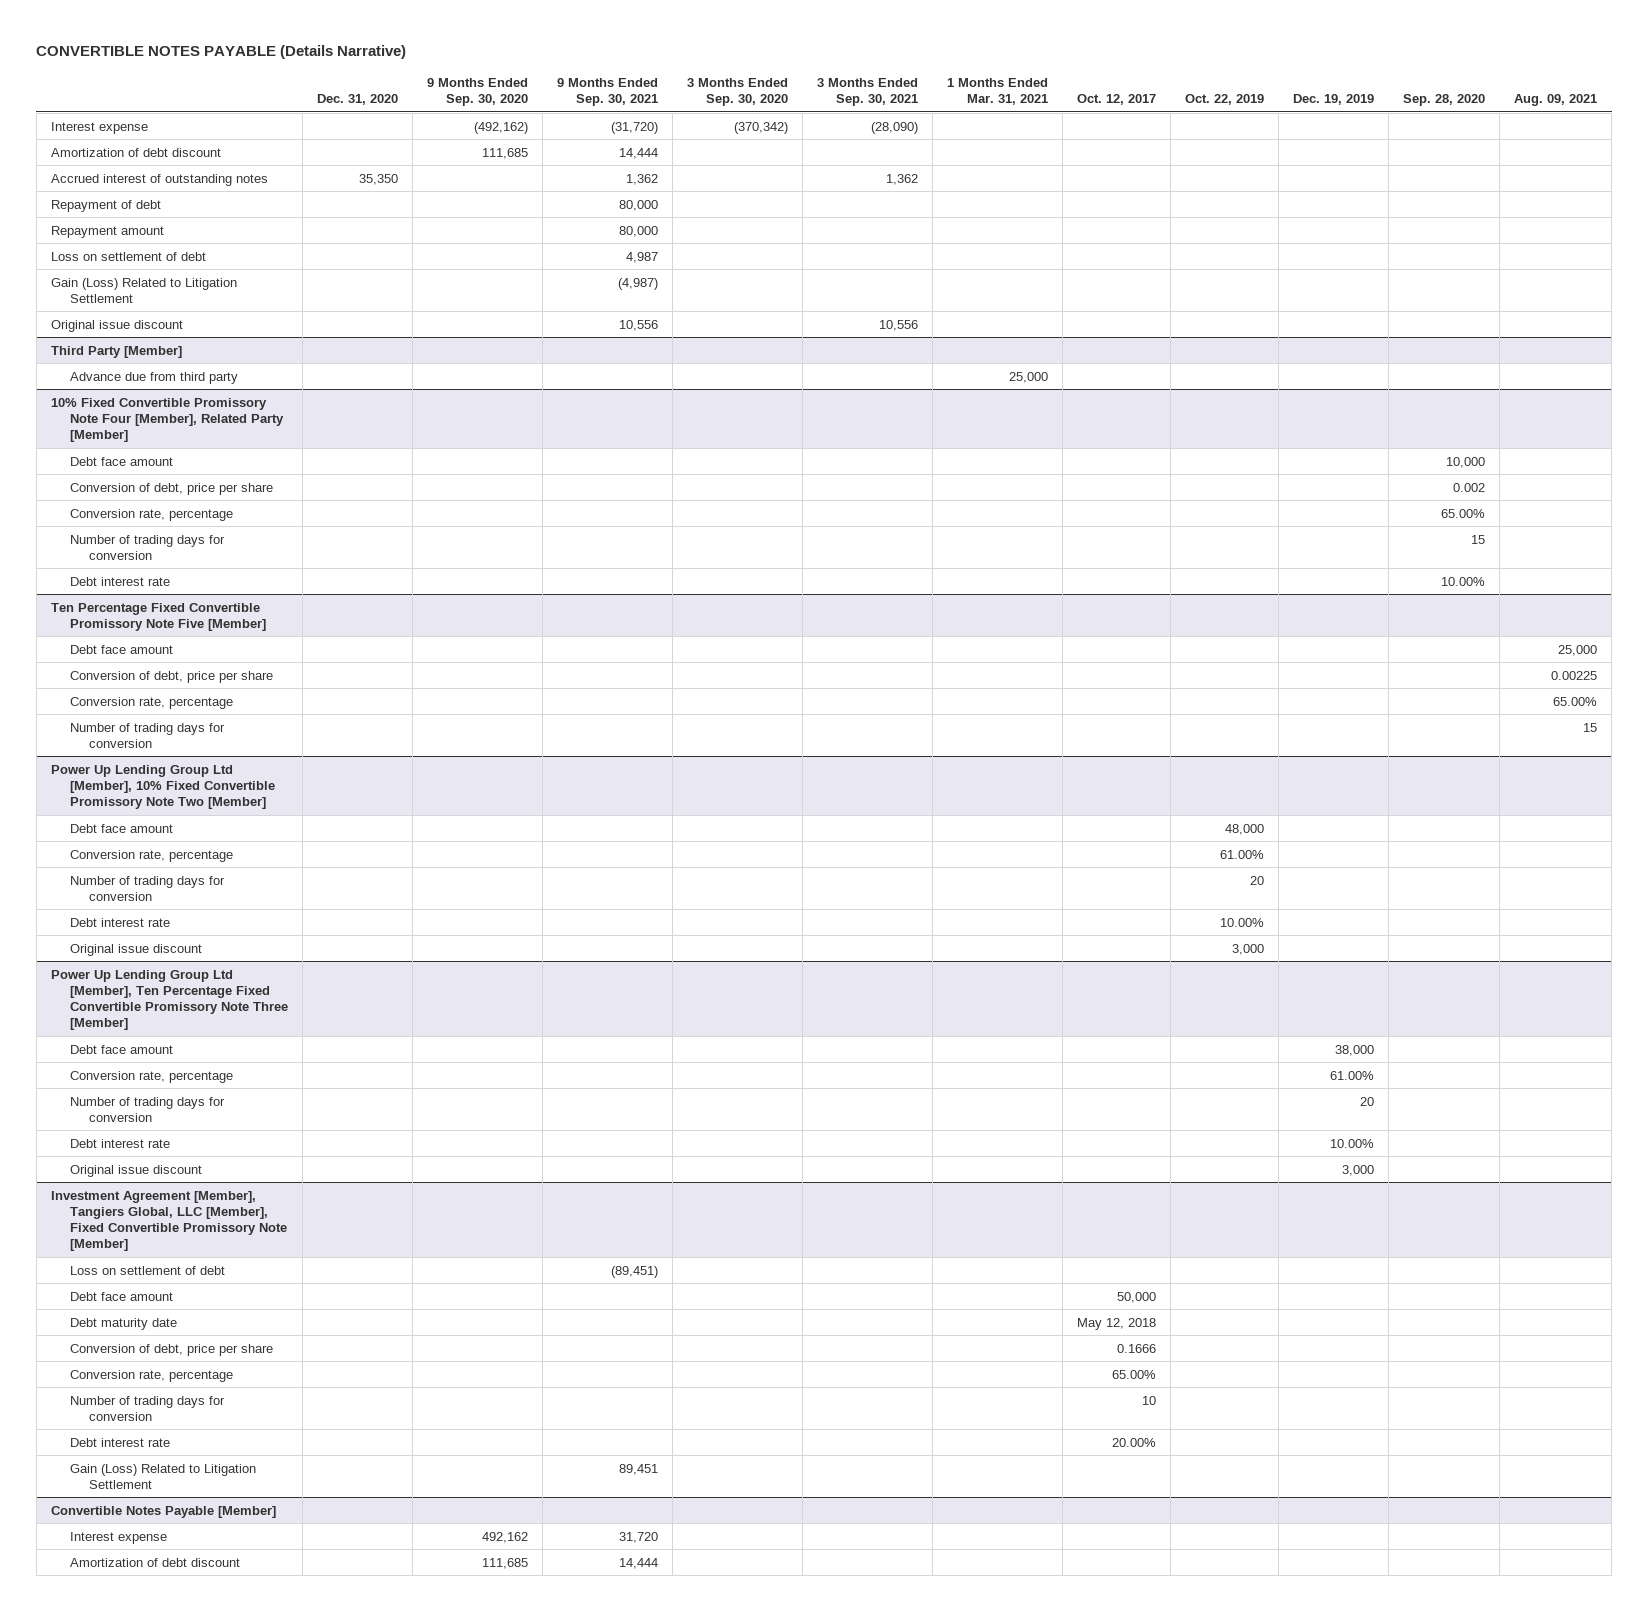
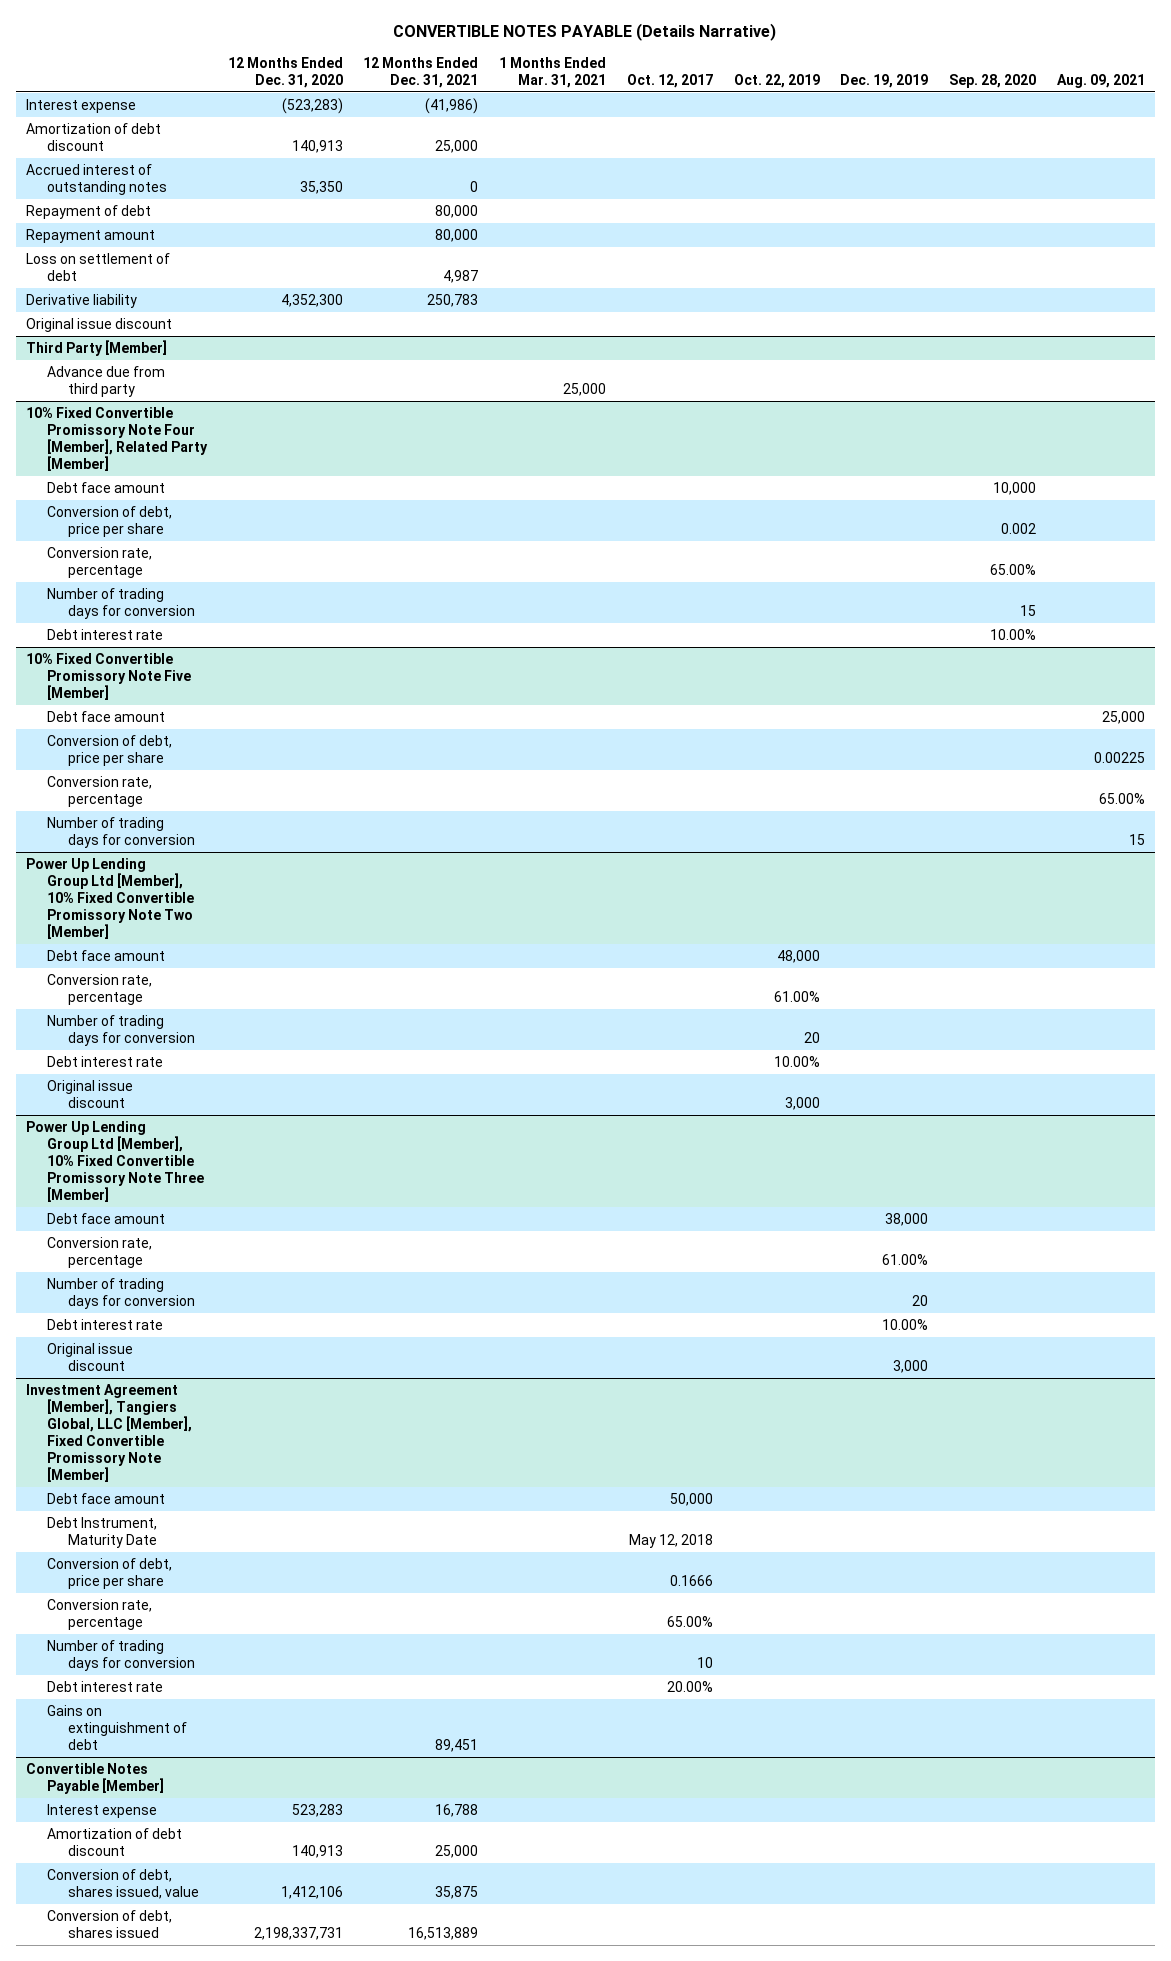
[316,94,398,106] Dec. 31, 2020 -> none
[426,78,528,107] 9 Months Ended Sep. 30, 2020 -> none
[556,78,658,107] 9 Months Ended Sep. 30, 2021 -> none
[686,78,788,107] 3 Months Ended Sep. 30, 2020 -> none
[816,78,918,107] 3 Months Ended Sep. 30, 2021 -> none
none -> [227,57,343,89] 12 Months Ended Dec. 31, 2020
none -> [363,57,479,89] 12 Months Ended Dec. 31, 2021
[50,277,237,303] Gain (Loss) Related to Litigation Settlement -> none
none -> [25,293,137,308] Derivative liability
[50,602,266,631] Ten Percentage Fixed Convertible Promissory Note Five [Member] -> [25,652,192,700] 10% Fixed Convertible Promissory Note Five [Member]
[50,969,288,1031] Power Up Lending Group Ltd [Member], Ten Percentage Fixed Convertible Promissory Note Three [Member] -> [25,1120,205,1202] Power Up Lending Group Ltd [Member], 10% Fixed Convertible Promissory Note Three [Member]
[69,1265,225,1275] Loss on settlement of debt -> none
[69,1317,177,1330] Debt maturity date -> [47,1516,158,1548] Debt Instrument, Maturity Date
[69,1463,256,1489] Gain (Loss) Related to Litigation Settlement -> none
none -> [47,1704,188,1750] Gains on extinguishment of debt
none -> [47,1868,200,1899] Conversion of debt, shares issued, value
none -> [47,1909,173,1938] Conversion of debt, shares issued

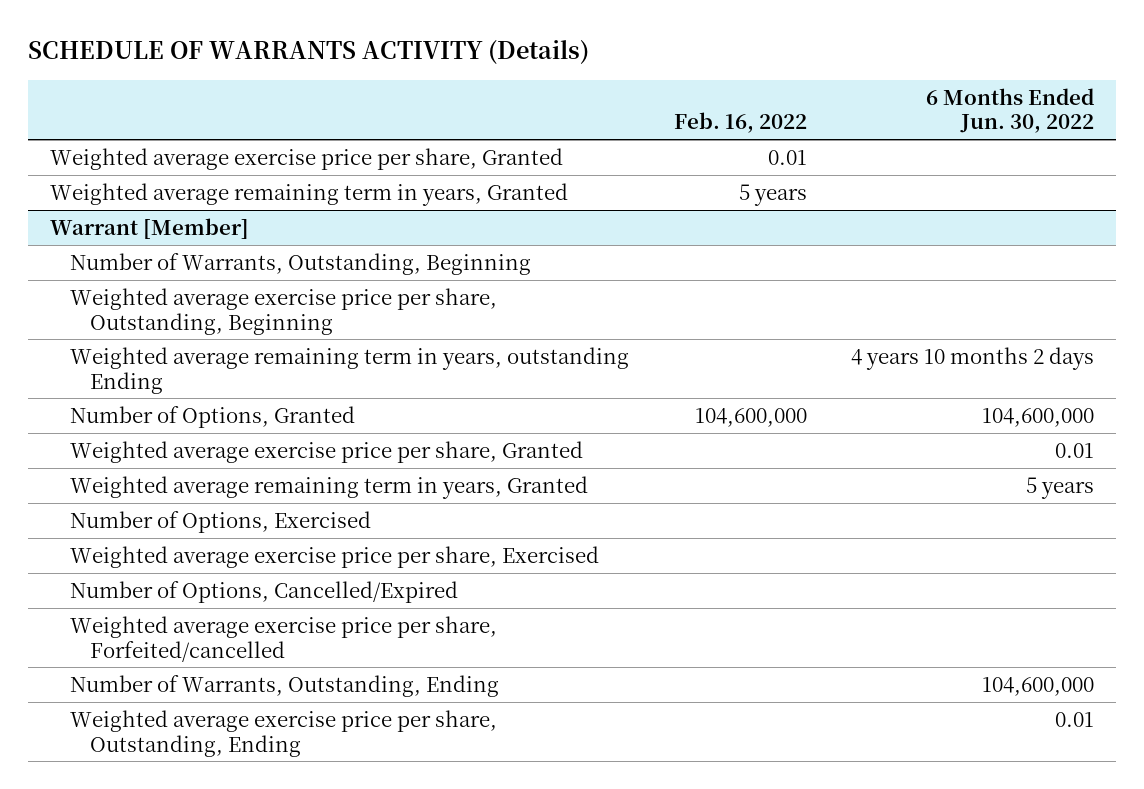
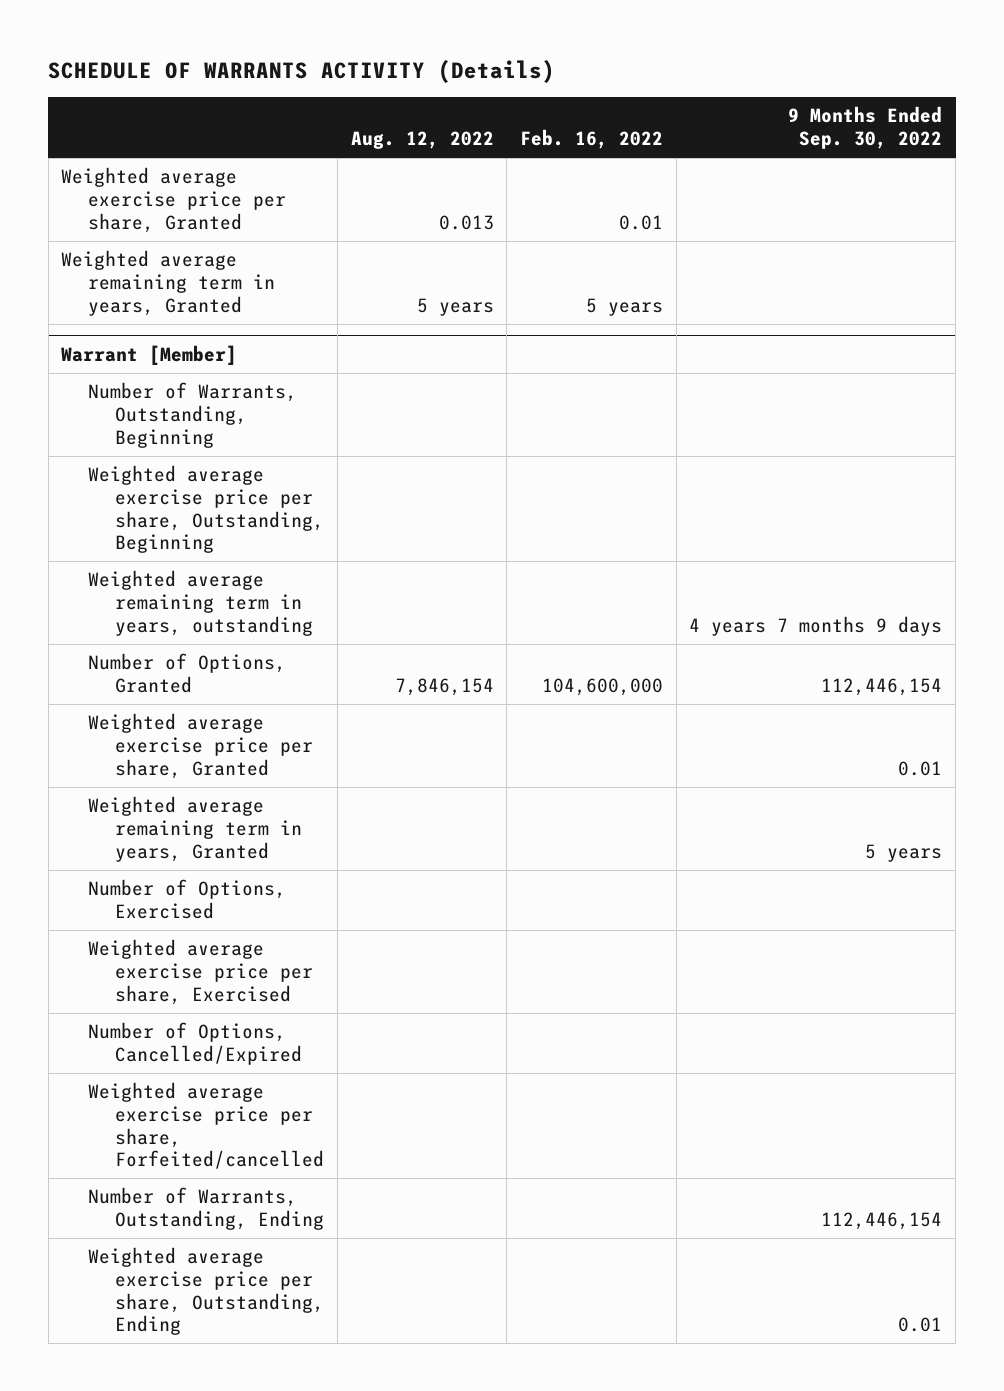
[926,87,1095,134] 6 Months Ended Jun. 30, 2022 -> none
none -> [350,131,494,150] Aug. 12, 2022
none -> [788,106,943,150] 9 Months Ended Sep. 30, 2022
[69,346,629,394] Weighted average remaining term in years, outstanding Ending -> [88,570,314,636] Weighted average remaining term in years, outstanding

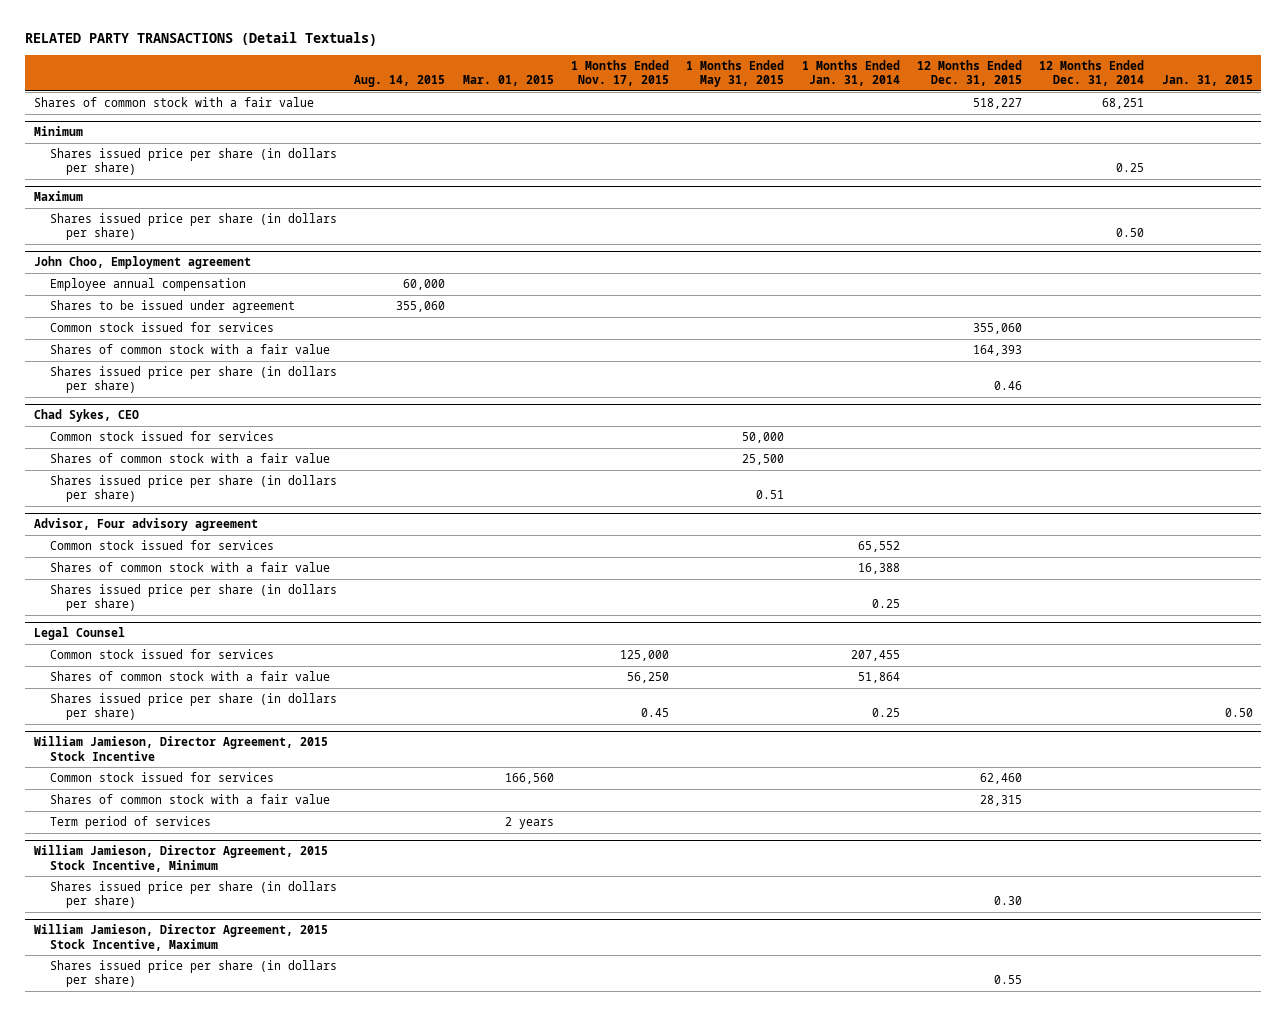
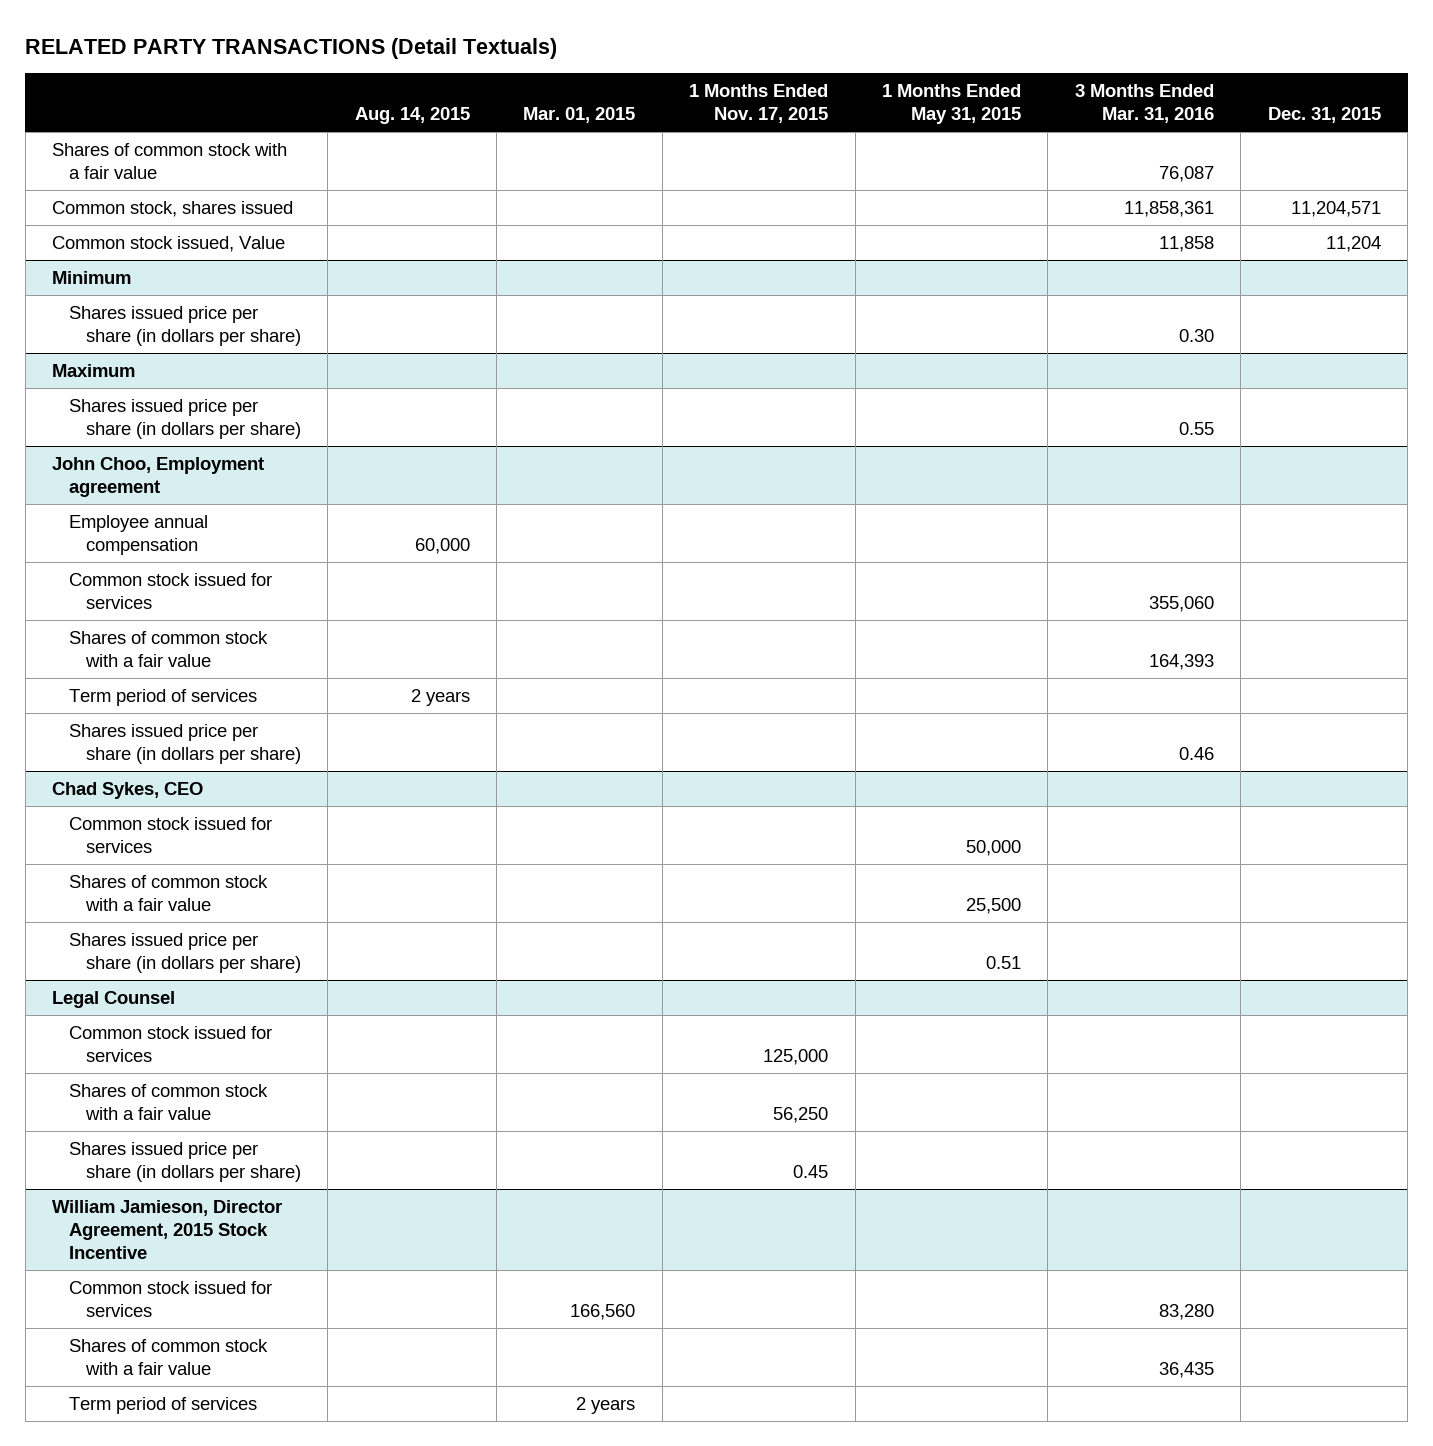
[801,59,900,87] 1 Months Ended Jan. 31, 2014 -> none
[917,59,1023,87] 12 Months Ended Dec. 31, 2015 -> none
[1039,59,1145,87] 12 Months Ended Dec. 31, 2014 -> none
[1161,75,1253,87] Jan. 31, 2015 -> none
none -> [1074,83,1214,124] 3 Months Ended Mar. 31, 2016
none -> [1267,107,1381,124] Dec. 31, 2015
none -> [52,200,294,217] Common stock, shares issued
none -> [52,235,286,252] Common stock issued, Value
[49,299,295,313] Shares to be issued under agreement -> none
none -> [68,688,257,706] Term period of services
[33,518,258,532] Advisor, Four advisory agreement -> none
[49,539,274,550] Common stock issued for services -> none
[49,561,330,572] Shares of common stock with a fair value -> none
[49,583,337,612] Shares issued price per share (in dollars per share) -> none
[33,845,328,872] William Jamieson, Director Agreement, 2015 Stock Incentive, Minimum -> none
[49,880,337,909] Shares issued price per share (in dollars per share) -> none
[33,924,328,951] William Jamieson, Director Agreement, 2015 Stock Incentive, Maximum -> none
[49,959,337,988] Shares issued price per share (in dollars per share) -> none

